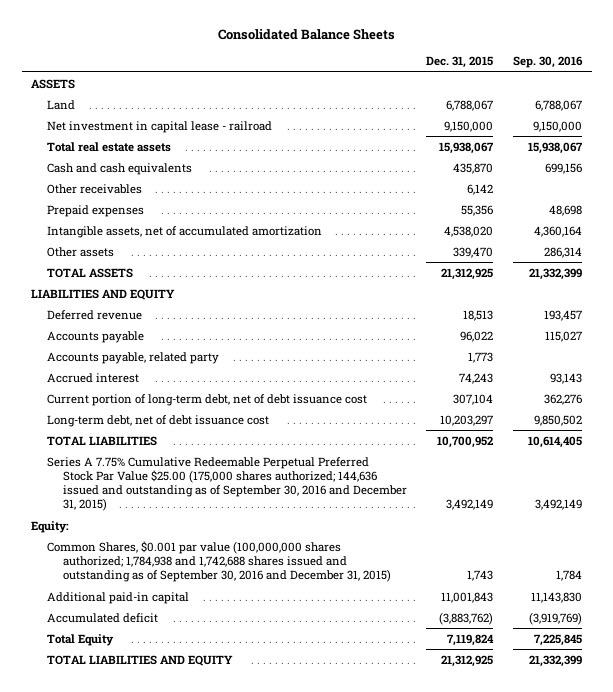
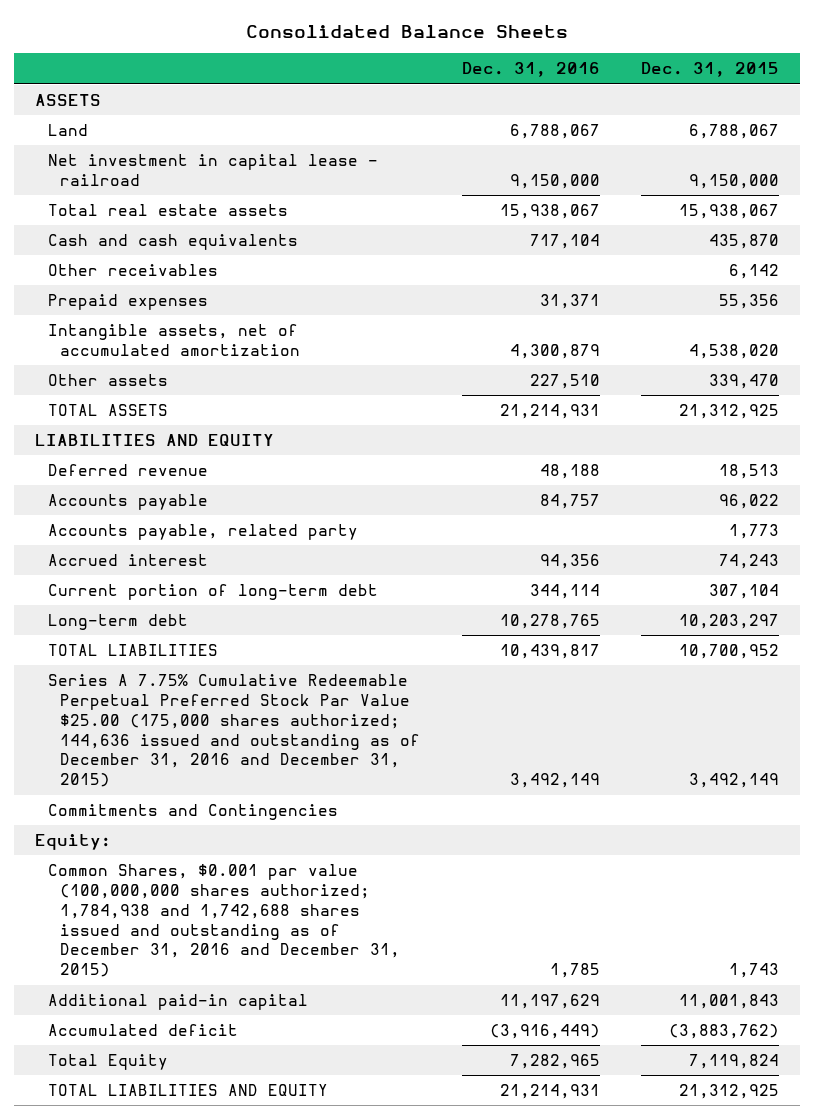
[512,56,583,69] Sep. 30, 2016 -> none
none -> [461,62,600,78] Dec. 31, 2016
[46,393,367,406] Current portion of long-term debt, net of debt issuance cost -> [47,584,378,601] Current portion of long-term debt
[46,414,269,427] Long-term debt, net of debt issuance cost -> [47,614,188,631] Long-term debt
[46,456,407,512] Series A 7.75% Cumulative Redeemable Perpetual Preferred Stock Par Value $25.00 (175,000 shares authorized; 144,636 issued and outstanding as of September 30, 2016 and December 31, 2015) -> [47,674,420,788] Series A 7.75% Cumulative Redeemable Perpetual Preferred Stock Par Value $25.00 (175,000 shares authorized; 144,636 issued and outstanding as of December 31, 2016 and December 31, 2015)
none -> [47,804,338,821] Commitments and Contingencies
[46,540,391,583] Common Shares, $0.001 par value (100,000,000 shares authorized; 1,784,938 and 1,742,688 shares issued and outstanding as of September 30, 2016 and December 31, 2015) -> [47,864,400,978] Common Shares, $0.001 par value (100,000,000 shares authorized; 1,784,938 and 1,742,688 shares issued and outstanding as of December 31, 2016 and December 31, 2015)

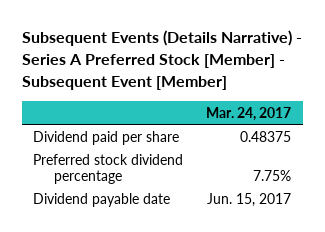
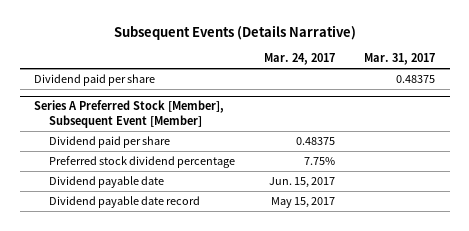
[21,30,302,91] Subsequent Events (Details Narrative) - Series A Preferred Stock [Member] - Subsequent Event [Member] -> [113,25,356,41] Subsequent Events (Details Narrative)
none -> [364,53,436,66] Mar. 31, 2017
none -> [34,74,156,87] Dividend paid per share
none -> [34,100,225,128] Series A Preferred Stock [Member], Subsequent Event [Member]
none -> [49,196,201,209] Dividend payable date record

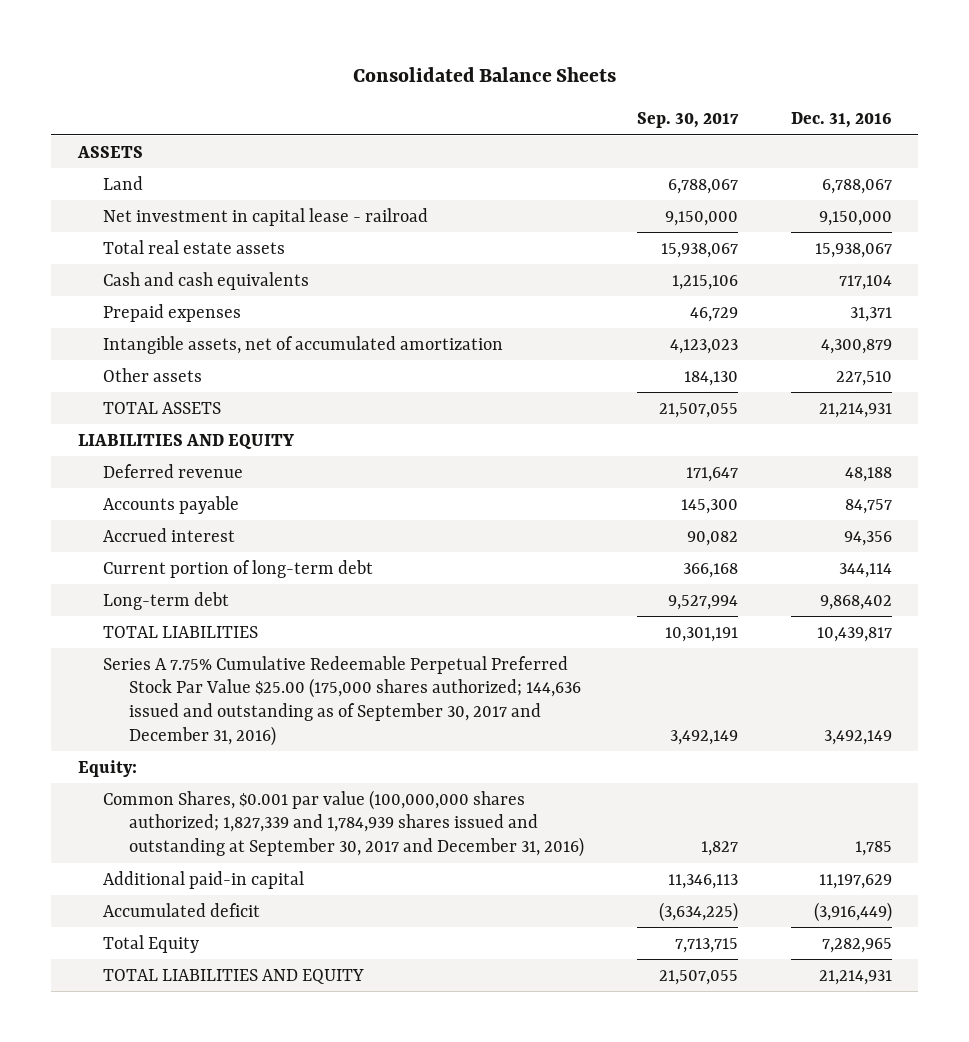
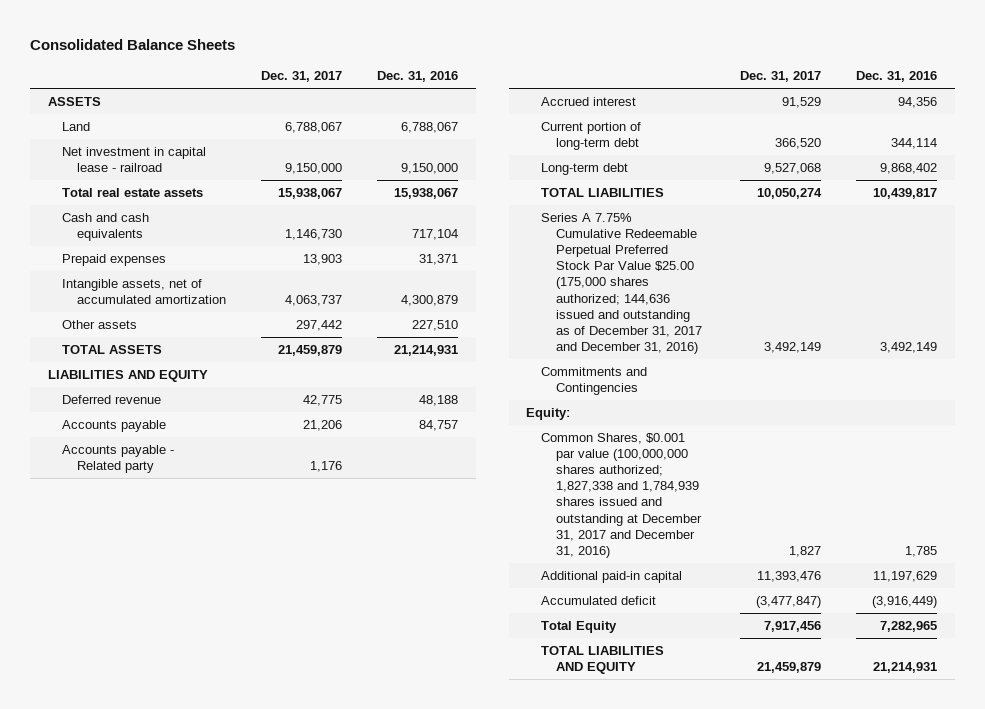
[636,112,739,129] Sep. 30, 2017 -> none
none -> [261,71,343,83] Dec. 31, 2017
none -> [62,444,175,473] Accounts payable - Related party
[103,655,581,746] Series A 7.75% Cumulative Redeemable Perpetual Preferred Stock Par Value $25.00 (175,000 shares authorized; 144,636 issued and outstanding as of September 30, 2017 and December 31, 2016) -> [541,212,702,355] Series A 7.75% Cumulative Redeemable Perpetual Preferred Stock Par Value $25.00 (175,000 shares authorized; 144,636 issued and outstanding as of December 31, 2017 and December 31, 2016)
none -> [541,366,648,395] Commitments and Contingencies
[103,789,584,858] Common Shares, $0.001 par value (100,000,000 shares authorized; 1,827,339 and 1,784,939 shares issued and outstanding at September 30, 2017 and December 31, 2016) -> [541,432,702,558] Common Shares, $0.001 par value (100,000,000 shares authorized; 1,827,338 and 1,784,939 shares issued and outstanding at December 31, 2017 and December 31, 2016)

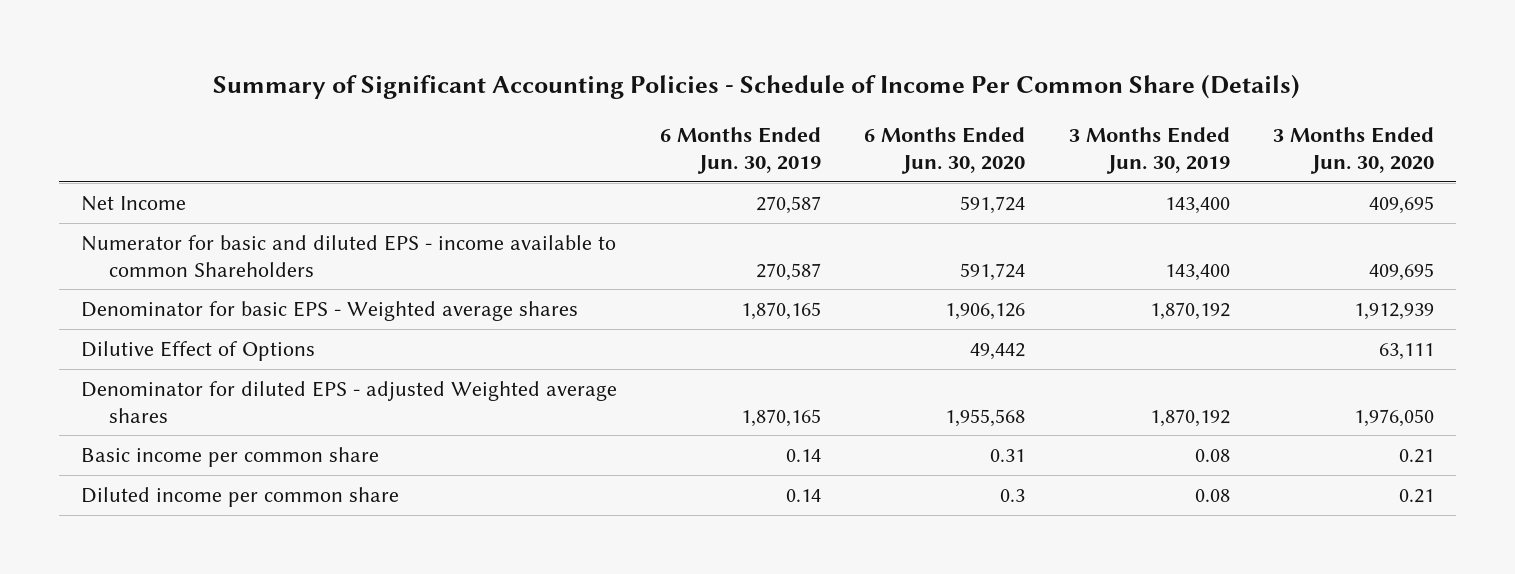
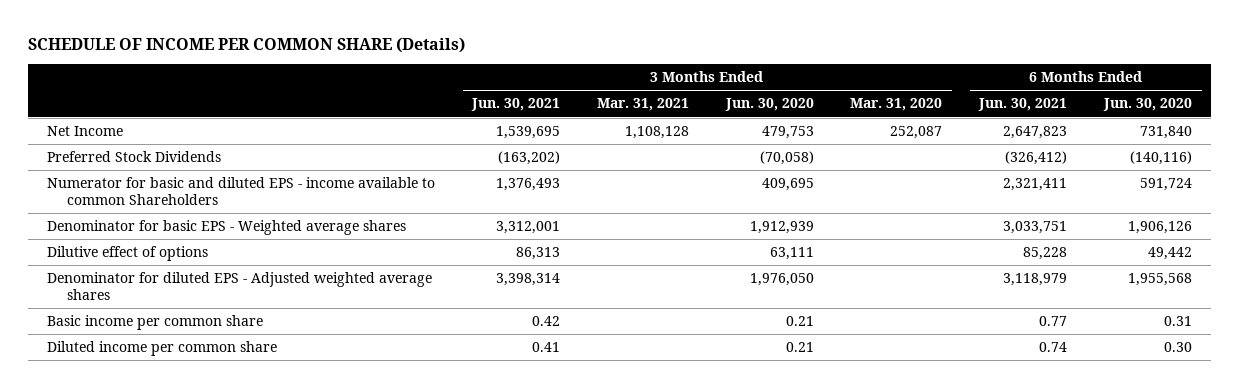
[213,74,1301,100] Summary of Significant Accounting Policies - Schedule of Income Per Common Share (Details) -> [28,36,466,53] SCHEDULE OF INCOME PER COMMON SHARE (Details)
[660,127,822,175] 6 Months Ended Jun. 30, 2019 -> none
[1068,127,1230,175] 3 Months Ended Jun. 30, 2019 -> none
none -> [470,98,560,112] Jun. 30, 2021
none -> [596,98,689,112] Mar. 31, 2021
none -> [850,98,943,112] Mar. 31, 2020
none -> [978,98,1068,112] Jun. 30, 2021
[960,195,1026,214] 591,724 -> [1140,126,1193,140] 731,840
[1368,195,1434,214] 409,695 -> [761,126,814,140] 479,753
none -> [46,151,221,163] Preferred Stock Dividends
[80,340,315,361] Dilutive Effect of Options -> [46,246,208,262] Dilutive effect of options
[80,380,617,423] Denominator for diluted EPS - adjusted Weighted average shares -> [46,272,432,301] Denominator for diluted EPS - Adjusted weighted average shares
[1000,488,1026,502] 0.3 -> [1164,342,1193,353] 0.30

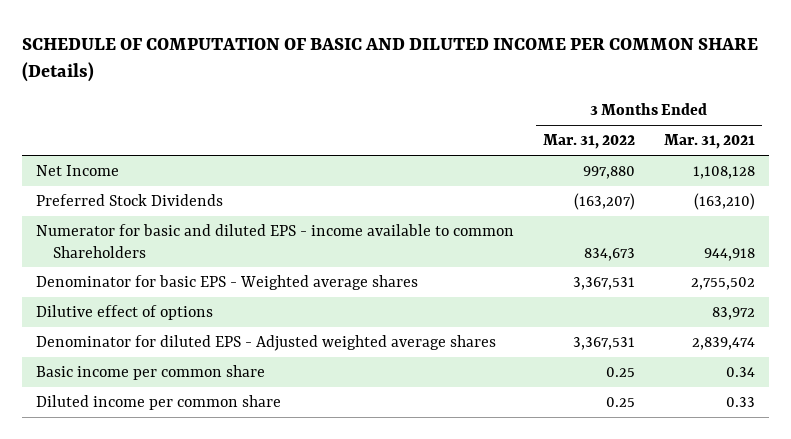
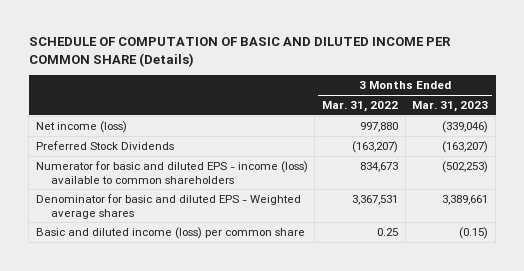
[663,134,755,150] Mar. 31, 2021 -> none
none -> [412,101,489,113] Mar. 31, 2023
[36,165,120,177] Net Income -> [35,120,127,133] Net income (loss)
[36,305,214,321] Dilutive effect of options -> none
[36,335,497,352] Denominator for diluted EPS - Adjusted weighted average shares -> none
[36,395,282,411] Diluted income per common share -> none
[36,224,515,258] Numerator for basic and diluted EPS - income available to common Shareholders -> [35,160,308,184] Numerator for basic and diluted EPS - income (loss) available to common shareholders
[36,275,419,291] Denominator for basic EPS - Weighted average shares -> [35,193,301,219] Denominator for basic and diluted EPS - Weighted average shares
[36,365,266,381] Basic income per common share -> [35,226,305,239] Basic and diluted income (loss) per common share

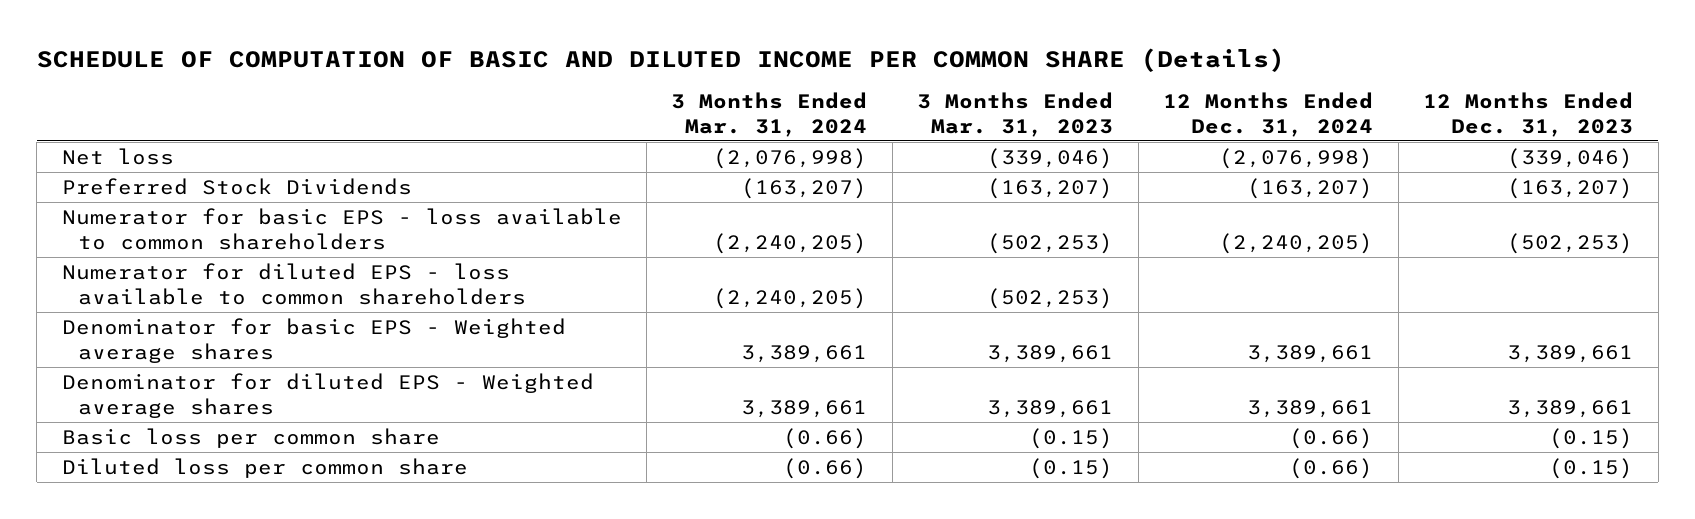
[322,101,399,113] Mar. 31, 2022 -> none
none -> [671,91,868,137] 3 Months Ended Mar. 31, 2024
none -> [1163,91,1374,137] 12 Months Ended Dec. 31, 2024
none -> [1423,91,1634,137] 12 Months Ended Dec. 31, 2023
[35,120,127,133] Net income (loss) -> [61,147,174,165] Net loss
none -> [61,207,622,250] Numerator for basic EPS - loss available to common shareholders
[35,160,308,184] Numerator for basic and diluted EPS - income (loss) available to common shareholders -> [61,262,527,305] Numerator for diluted EPS - loss available to common shareholders
[35,193,301,219] Denominator for basic and diluted EPS - Weighted average shares -> [61,317,566,363] Denominator for basic EPS - Weighted average shares
none -> [61,372,594,418] Denominator for diluted EPS - Weighted average shares
[35,226,305,239] Basic and diluted income (loss) per common share -> [61,427,440,448] Basic loss per common share
none -> [61,457,468,478] Diluted loss per common share

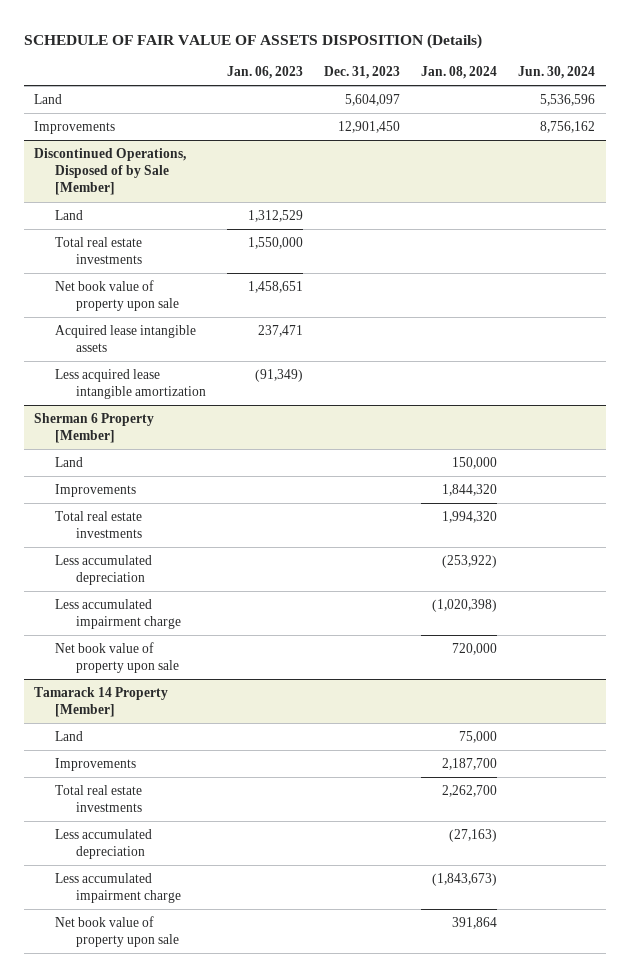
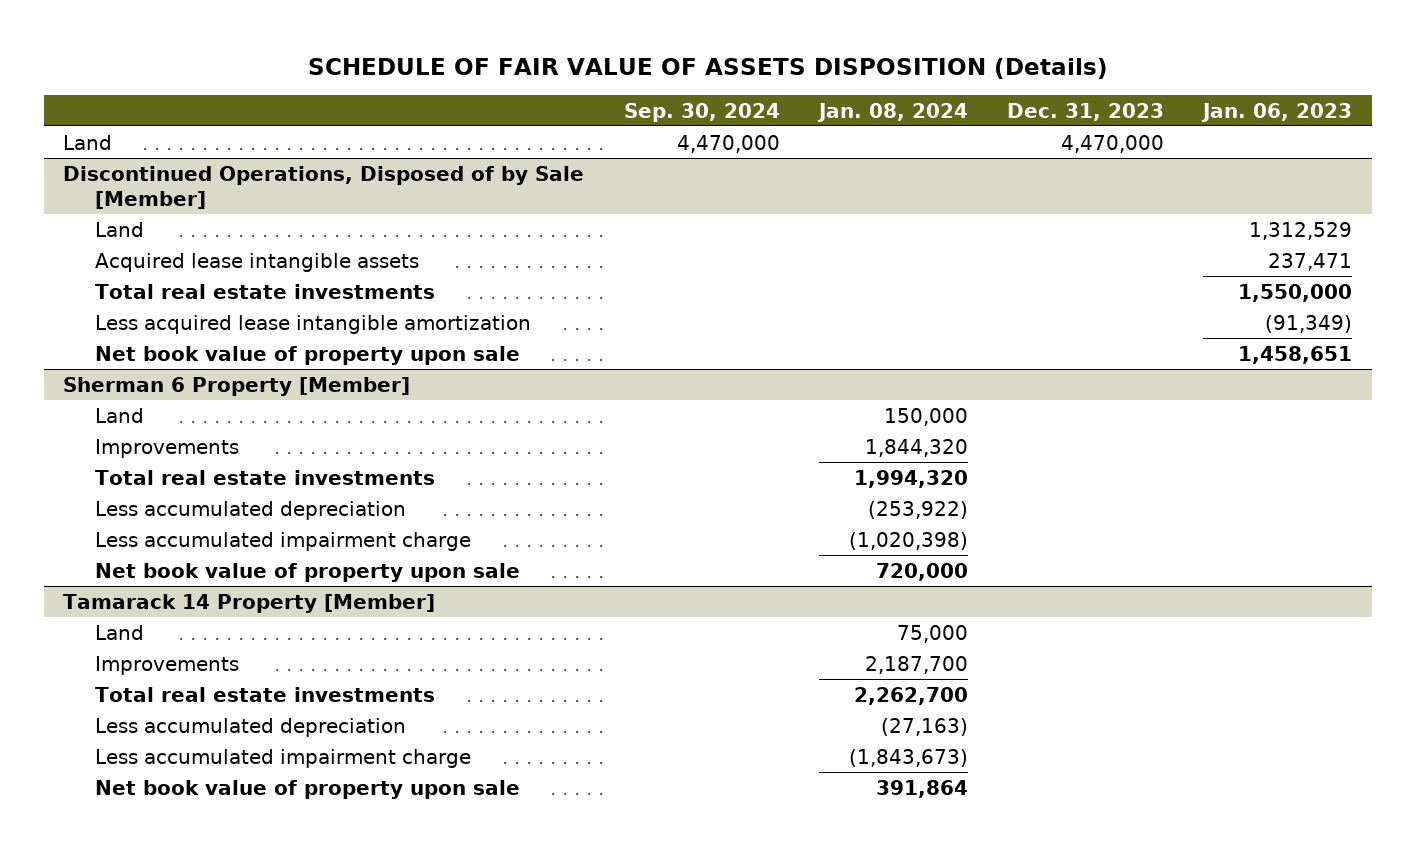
[518,66,596,80] Jun. 30, 2024 -> none
none -> [623,102,780,122] Sep. 30, 2024
[34,121,116,135] Improvements -> none
[345,94,401,107] 5,604,097 -> [1060,134,1164,153] 4,470,000
[55,237,143,265] Total real estate investments -> [95,283,436,299] Total real estate investments
[55,280,179,312] Net book value of property upon sale -> [95,345,521,365] Net book value of property upon sale

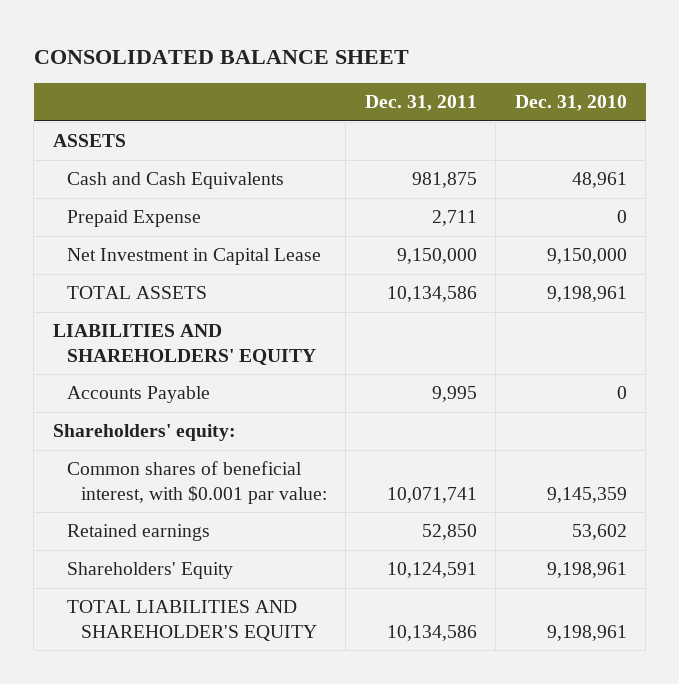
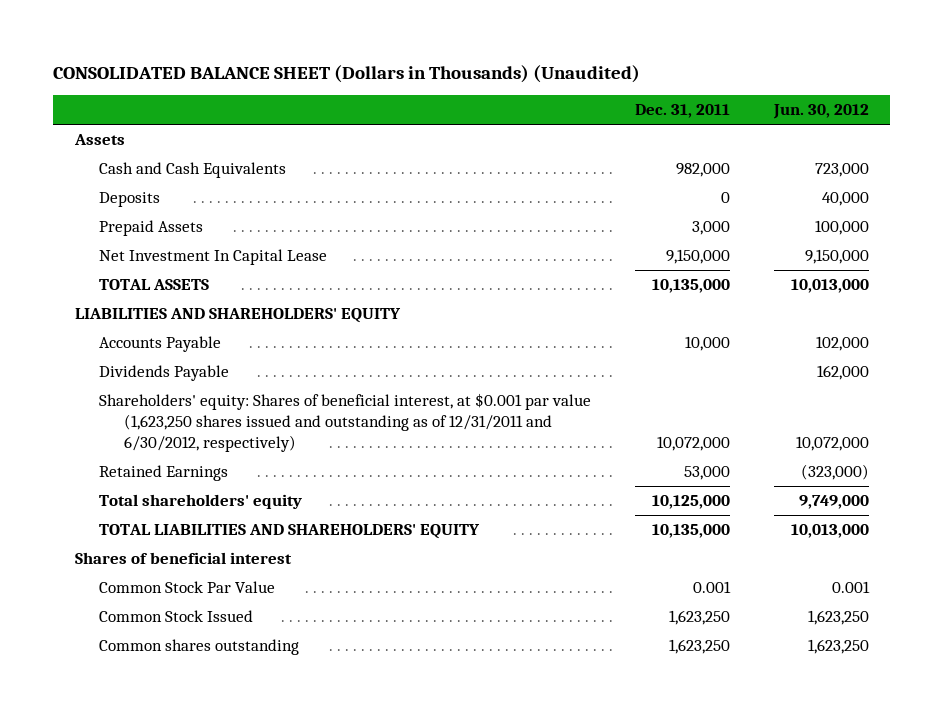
[33,49,409,64] CONSOLIDATED BALANCE SHEET -> [52,64,640,83] CONSOLIDATED BALANCE SHEET (Dollars in Thousands) (Unaudited)
[514,95,627,112] Dec. 31, 2010 -> none
none -> [772,104,869,120] Jun. 30, 2012
[52,134,126,148] ASSETS -> [73,134,125,146] Assets
[411,172,477,189] 981,875 -> [675,163,730,178] 982,000
none -> [99,192,161,208] Deposits
[66,210,201,228] Prepaid Expense -> [99,220,204,237] Prepaid Assets
[431,210,477,227] 2,711 -> [691,221,730,236] 3,000
[66,248,321,266] Net Investment in Capital Lease -> [99,249,328,266] Net Investment In Capital Lease
[386,286,477,303] 10,134,586 -> [651,279,730,294] 10,135,000
[52,424,236,442] Shareholders' equity: -> none
[431,386,477,403] 9,995 -> [684,336,730,352] 10,000
none -> [99,365,230,382] Dividends Payable
[66,461,327,504] Common shares of beneficial interest, with $0.001 par value: -> [99,393,592,453] Shareholders' equity: Shares of beneficial interest, at $0.001 par value (1,623,250 shares issued and outstanding as of 12/31/2011 and 6/30/2012, respectively)
[386,486,477,503] 10,071,741 -> [656,436,730,452] 10,072,000
[66,524,210,542] Retained earnings -> [99,465,229,482] Retained Earnings
[421,524,477,541] 52,850 -> [683,466,730,481] 53,000
[66,562,233,580] Shareholders' Equity -> [99,494,303,510] Total shareholders' equity
[386,562,477,579] 10,124,591 -> [651,495,730,510] 10,125,000
[66,600,317,641] TOTAL LIABILITIES AND SHAREHOLDER'S EQUITY -> [99,524,481,540] TOTAL LIABILITIES AND SHAREHOLDERS' EQUITY
[386,624,477,641] 10,134,586 -> [651,524,730,539] 10,135,000
none -> [74,552,292,565] Shares of beneficial interest
none -> [99,581,276,594] Common Stock Par Value
none -> [99,610,254,623] Common Stock Issued
none -> [99,639,300,656] Common shares outstanding

